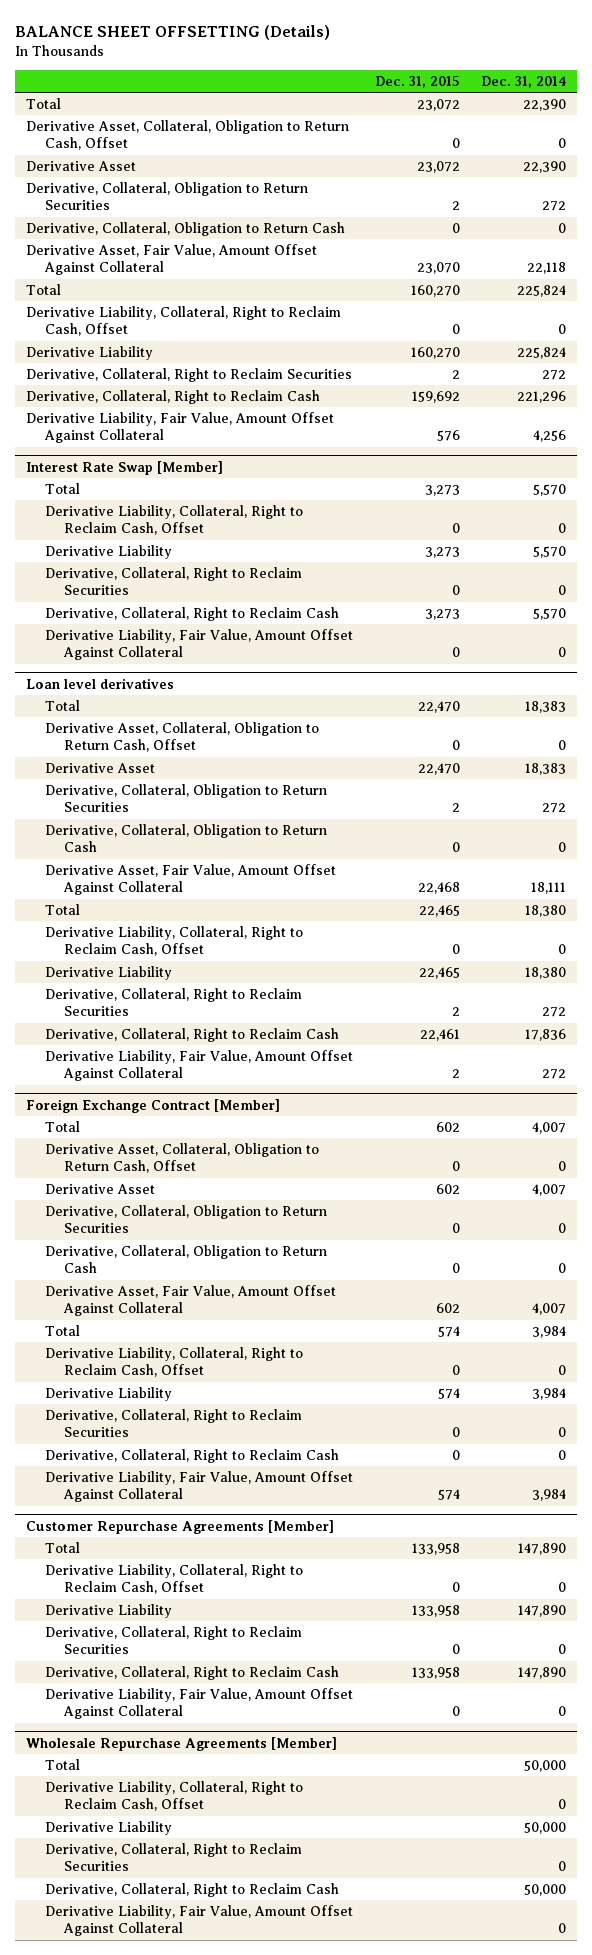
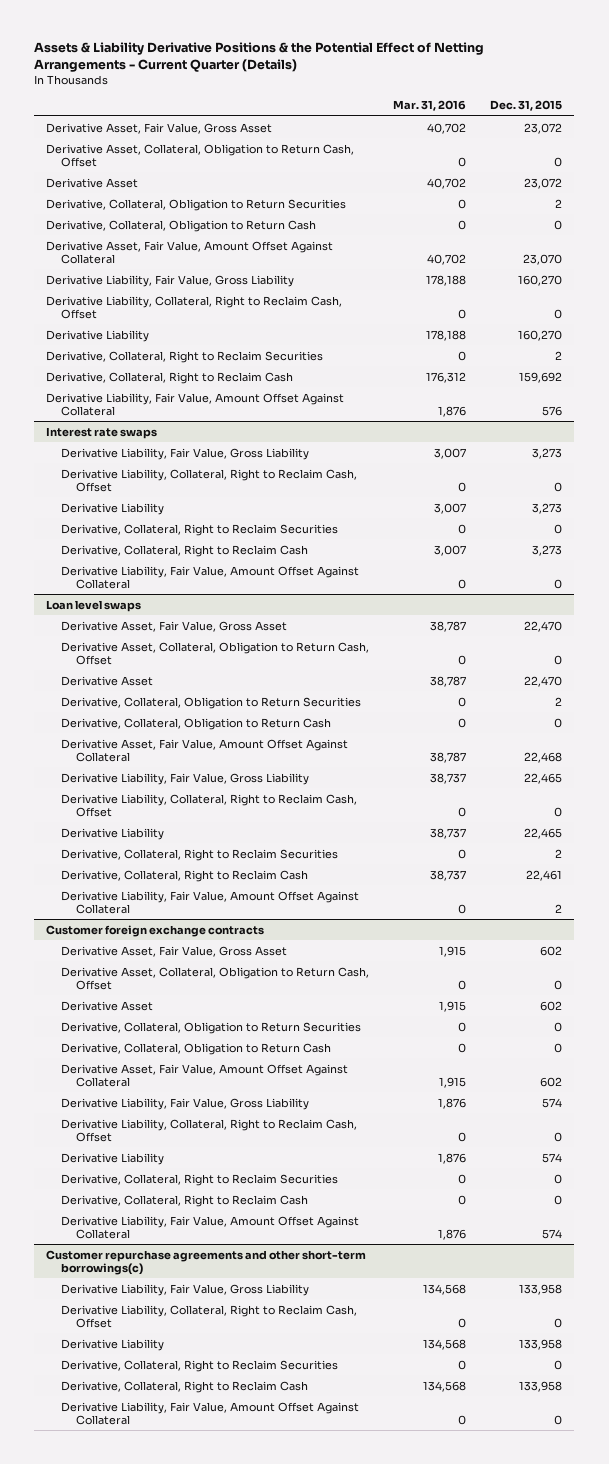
[14,24,330,40] BALANCE SHEET OFFSETTING (Details) -> [34,41,485,72] Assets & Liability Derivative Positions & the Potential Effect of Netting Arrangements - Current Quarter (Details)
[481,75,567,88] Dec. 31, 2014 -> none
none -> [393,100,467,112] Mar. 31, 2016
[25,98,61,110] Total -> [46,122,273,134] Derivative Asset, Fair Value, Gross Asset
[25,284,61,296] Total -> [46,274,295,287] Derivative Liability, Fair Value, Gross Liability
[25,460,223,475] Interest Rate Swap [Member] -> [46,426,158,439] Interest rate swaps
[44,483,80,495] Total -> [61,447,310,460] Derivative Liability, Fair Value, Gross Liability
[25,677,174,689] Loan level derivatives -> [46,599,142,612] Loan level swaps
[44,700,80,712] Total -> [61,620,288,632] Derivative Asset, Fair Value, Gross Asset
[44,904,80,916] Total -> [61,772,310,785] Derivative Liability, Fair Value, Gross Liability
[25,1098,280,1113] Foreign Exchange Contract [Member] -> [46,924,265,937] Customer foreign exchange contracts
[44,1121,80,1133] Total -> [61,945,288,957] Derivative Asset, Fair Value, Gross Asset
[44,1325,80,1337] Total -> [61,1097,310,1110] Derivative Liability, Fair Value, Gross Liability
[25,1519,334,1534] Customer Repurchase Agreements [Member] -> [46,1249,367,1275] Customer repurchase agreements and other short-term borrowings(c)
[44,1542,80,1554] Total -> [61,1283,310,1296] Derivative Liability, Fair Value, Gross Liability
[25,1736,337,1751] Wholesale Repurchase Agreements [Member] -> none
[44,1759,80,1771] Total -> none
[44,1781,303,1812] Derivative Liability, Collateral, Right to Reclaim Cash, Offset -> none
[44,1821,172,1836] Derivative Liability -> none
[44,1843,302,1872] Derivative, Collateral, Right to Reclaim Securities -> none
[44,1883,339,1898] Derivative, Collateral, Right to Reclaim Cash -> none
[44,1905,353,1937] Derivative Liability, Fair Value, Amount Offset Against Collateral -> none

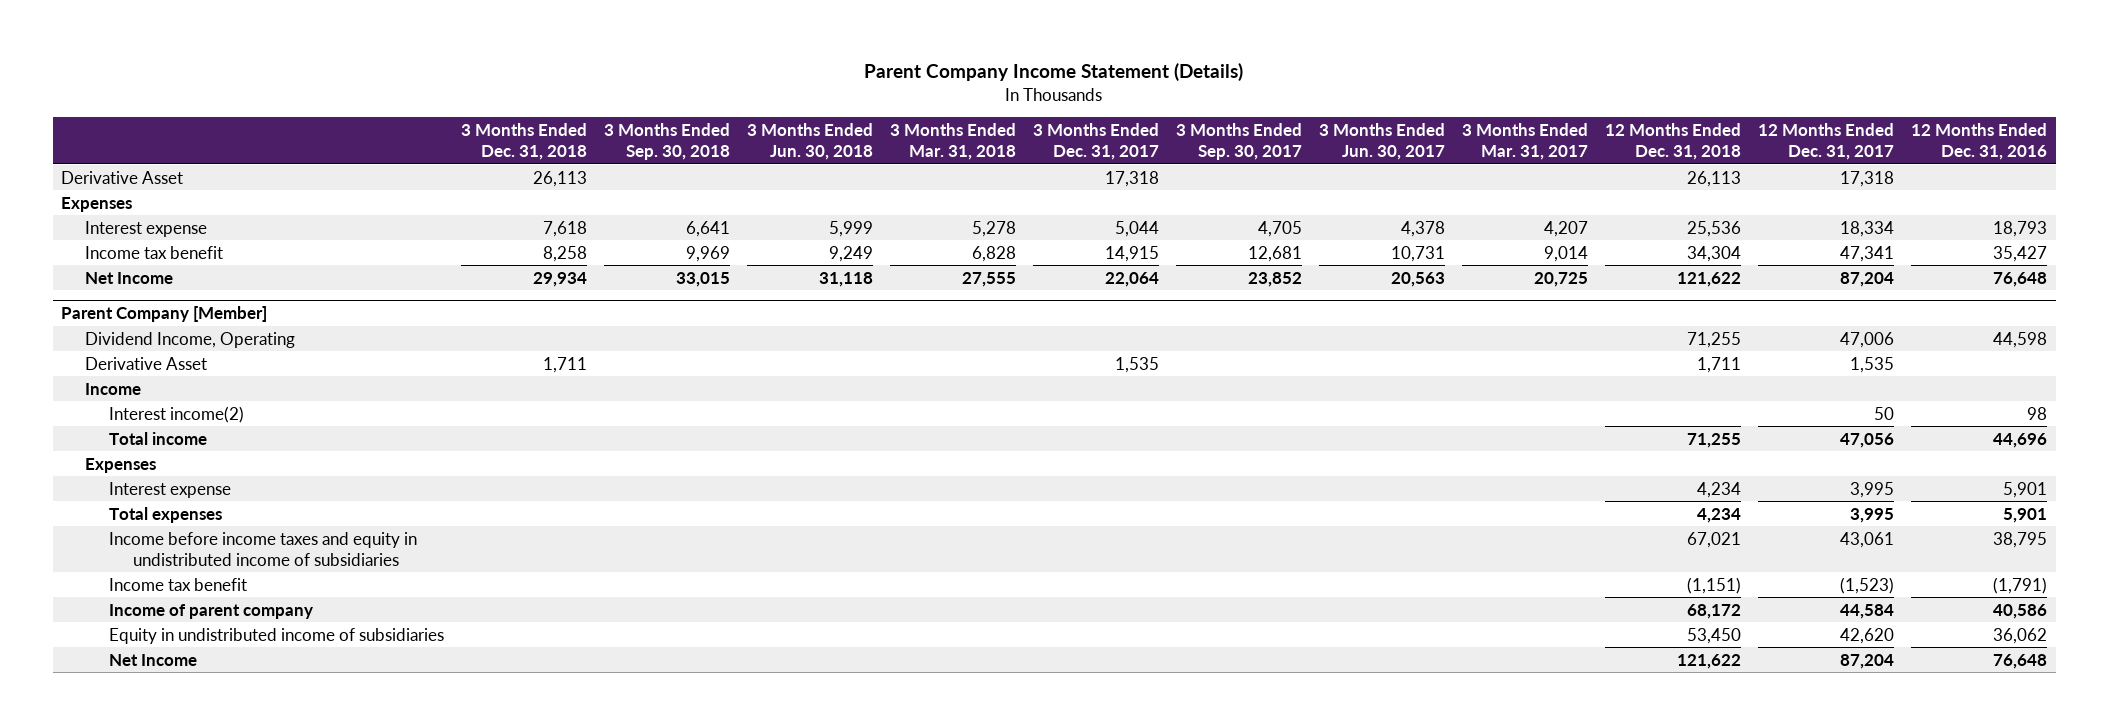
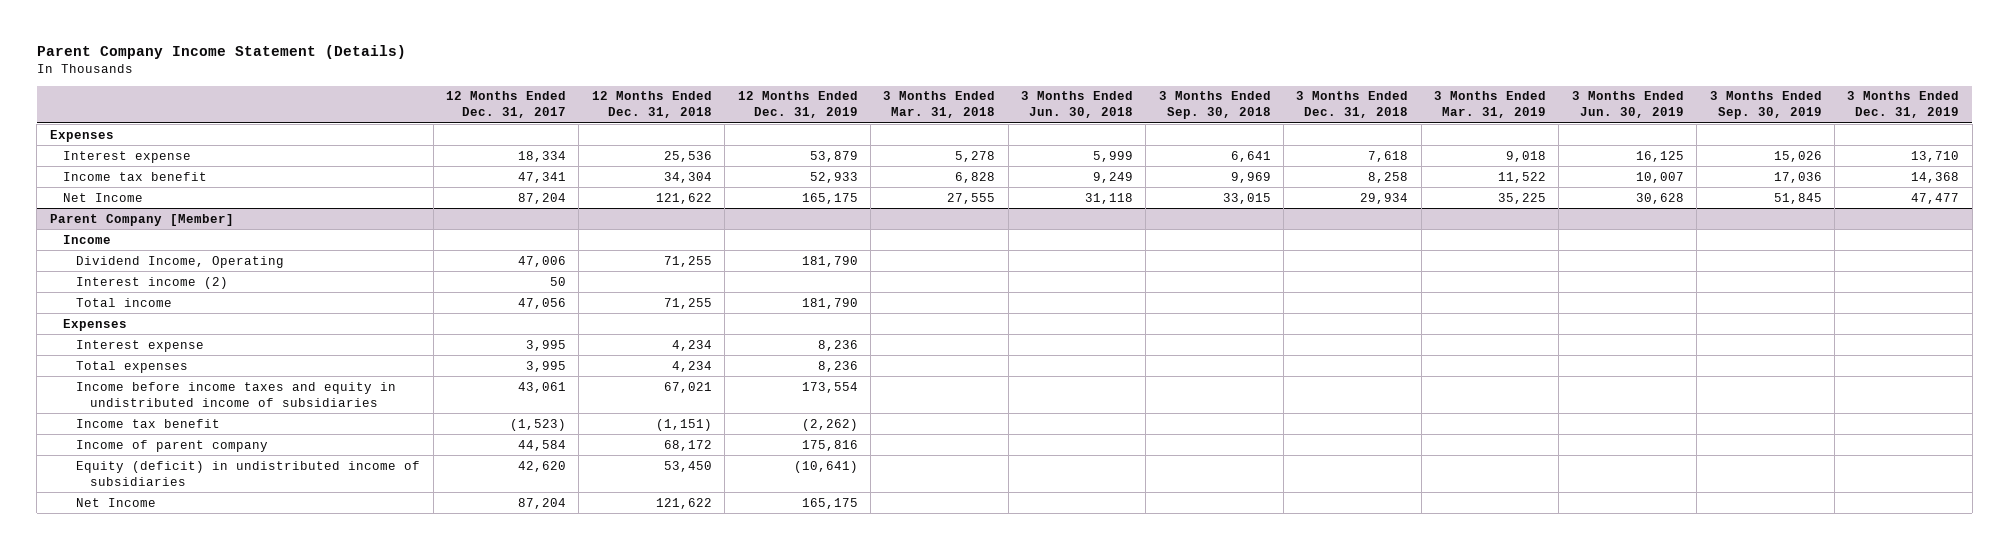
[1033,122,1160,161] 3 Months Ended Dec. 31, 2017 -> none
[1176,122,1303,161] 3 Months Ended Sep. 30, 2017 -> none
[1319,122,1446,161] 3 Months Ended Jun. 30, 2017 -> none
[1462,122,1589,161] 3 Months Ended Mar. 31, 2017 -> none
[1911,122,2048,161] 12 Months Ended Dec. 31, 2016 -> none
none -> [737,91,858,119] 12 Months Ended Dec. 31, 2019
none -> [1434,91,1547,119] 3 Months Ended Mar. 31, 2019
none -> [1571,91,1684,119] 3 Months Ended Jun. 30, 2019
none -> [1709,91,1822,120] 3 Months Ended Sep. 30, 2019
none -> [1847,91,1960,119] 3 Months Ended Dec. 31, 2019
[61,170,184,184] Derivative Asset -> none
[85,356,208,370] Derivative Asset -> none
[85,331,296,348] Dividend Income, Operating -> [76,255,285,268] Dividend Income, Operating
[109,405,245,423] Interest income(2) -> [76,276,229,289] Interest income (2)
[109,627,445,644] Equity in undistributed income of subsidiaries -> [76,460,421,486] Equity (deficit) in undistributed income of subsidiaries

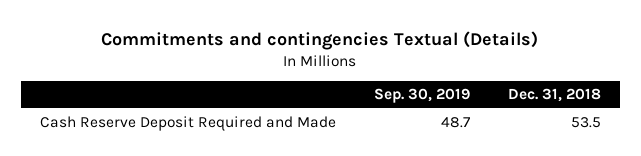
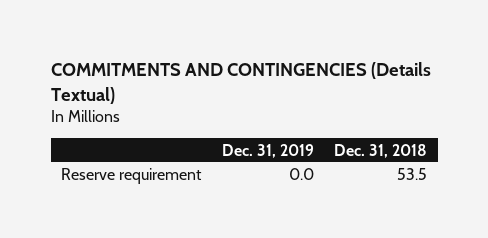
[101,31,539,51] Commitments and contingencies Textual (Details) -> [50,61,431,104] COMMITMENTS AND CONTINGENCIES (Details Textual)
[373,88,470,104] Sep. 30, 2019 -> none
none -> [221,143,314,158] Dec. 31, 2019
[40,116,337,132] Cash Reserve Deposit Required and Made -> [61,168,203,185] Reserve requirement

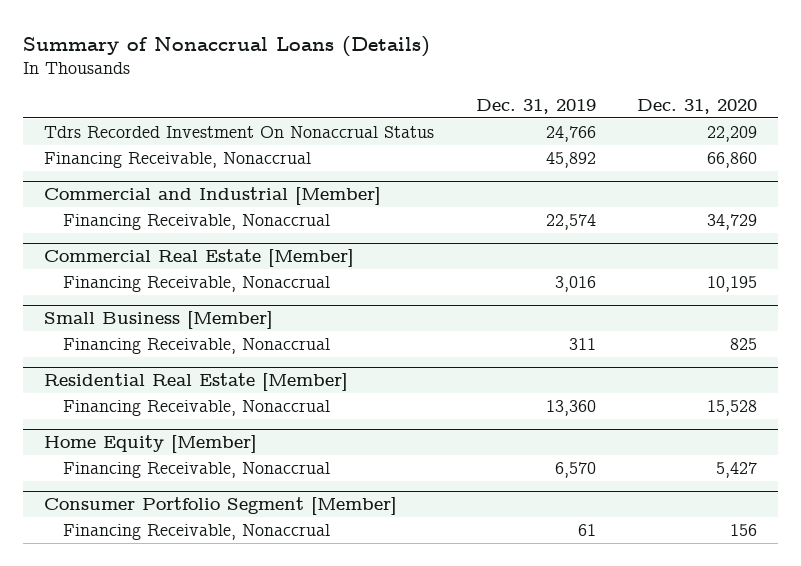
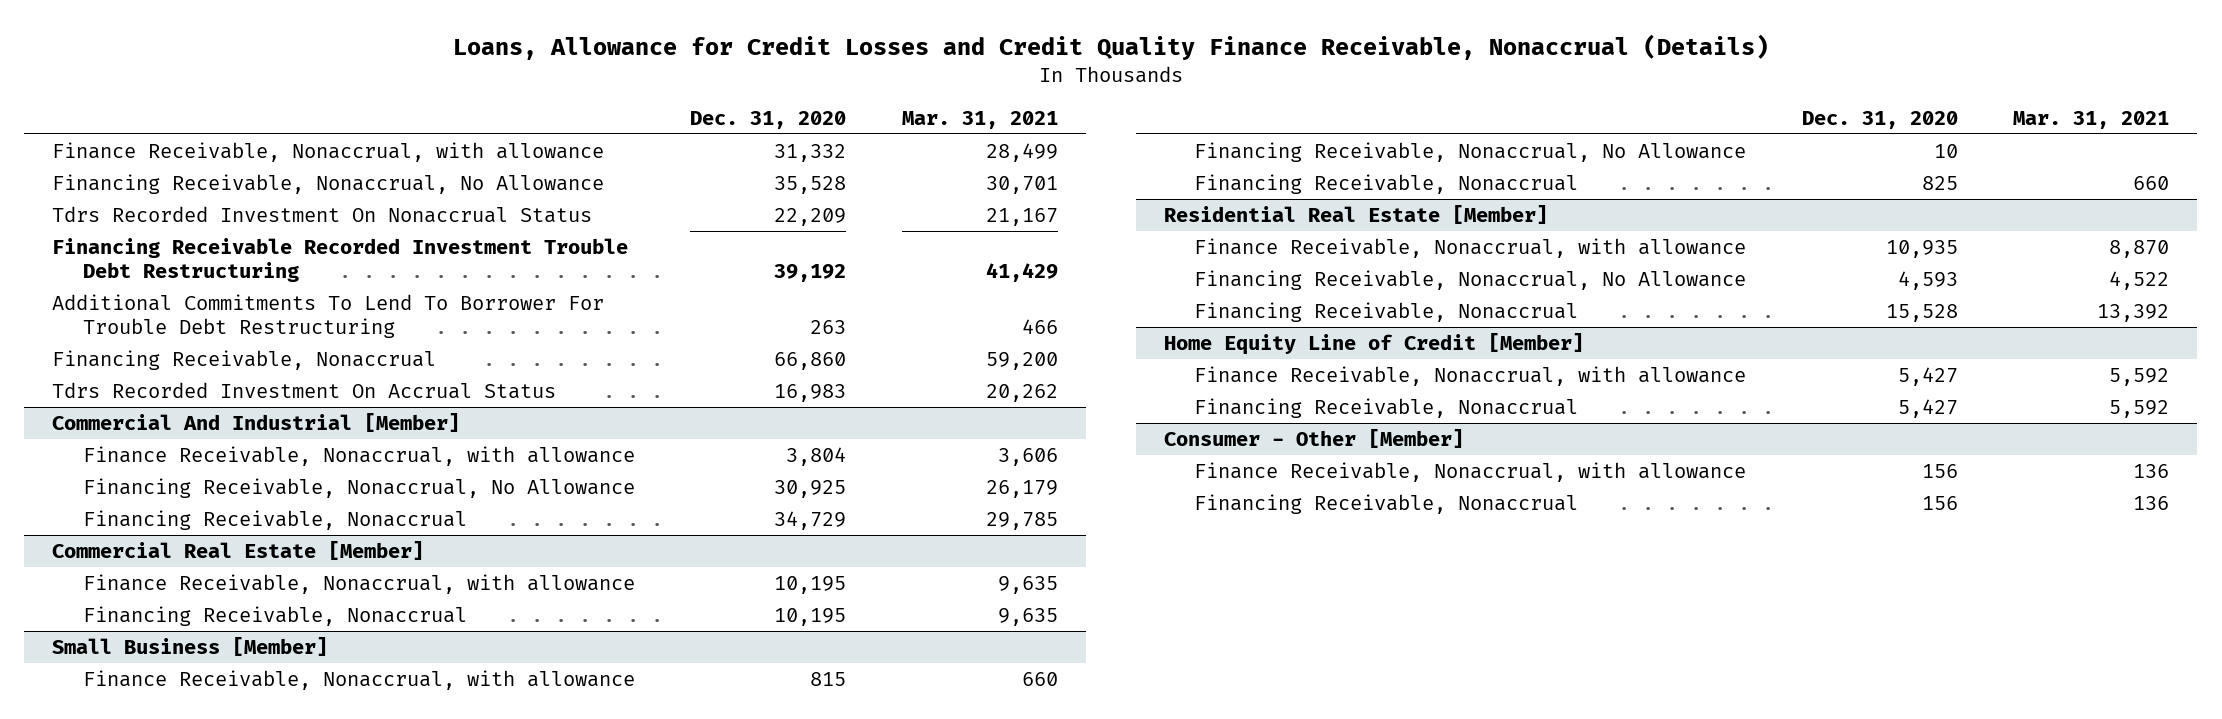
[23,35,431,57] Summary of Nonaccrual Loans (Details) -> [452,34,1769,61] Loans, Allowance for Credit Losses and Credit Quality Finance Receivable, Nonaccrual (Details)
[475,99,596,115] Dec. 31, 2019 -> none
none -> [902,110,1059,129] Mar. 31, 2021
none -> [52,141,605,162] Finance Receivable, Nonaccrual, with allowance
none -> [52,173,605,194] Financing Receivable, Nonaccrual, No Allowance
none -> [52,237,629,282] Financing Receivable Recorded Investment Trouble Debt Restructuring
none -> [52,293,605,338] Additional Commitments To Lend To Borrower For Trouble Debt Restructuring
none -> [52,381,557,399] Tdrs Recorded Investment On Accrual Status
[44,187,382,206] Commercial and Industrial [Member] -> [52,412,461,432] Commercial And Industrial [Member]
none -> [82,445,635,466] Finance Receivable, Nonaccrual, with allowance
none -> [82,477,635,498] Financing Receivable, Nonaccrual, No Allowance
none -> [82,573,635,594] Finance Receivable, Nonaccrual, with allowance
none -> [82,669,635,690] Finance Receivable, Nonaccrual, with allowance
none -> [1194,141,1747,162] Financing Receivable, Nonaccrual, No Allowance
none -> [1194,237,1747,258] Finance Receivable, Nonaccrual, with allowance
none -> [1194,269,1747,290] Financing Receivable, Nonaccrual, No Allowance
[44,435,258,454] Home Equity [Member] -> [1163,332,1584,355] Home Equity Line of Credit [Member]
none -> [1194,365,1747,386] Finance Receivable, Nonaccrual, with allowance
[44,497,398,516] Consumer Portfolio Segment [Member] -> [1163,428,1464,448] Consumer - Other [Member]
none -> [1194,461,1747,482] Finance Receivable, Nonaccrual, with allowance

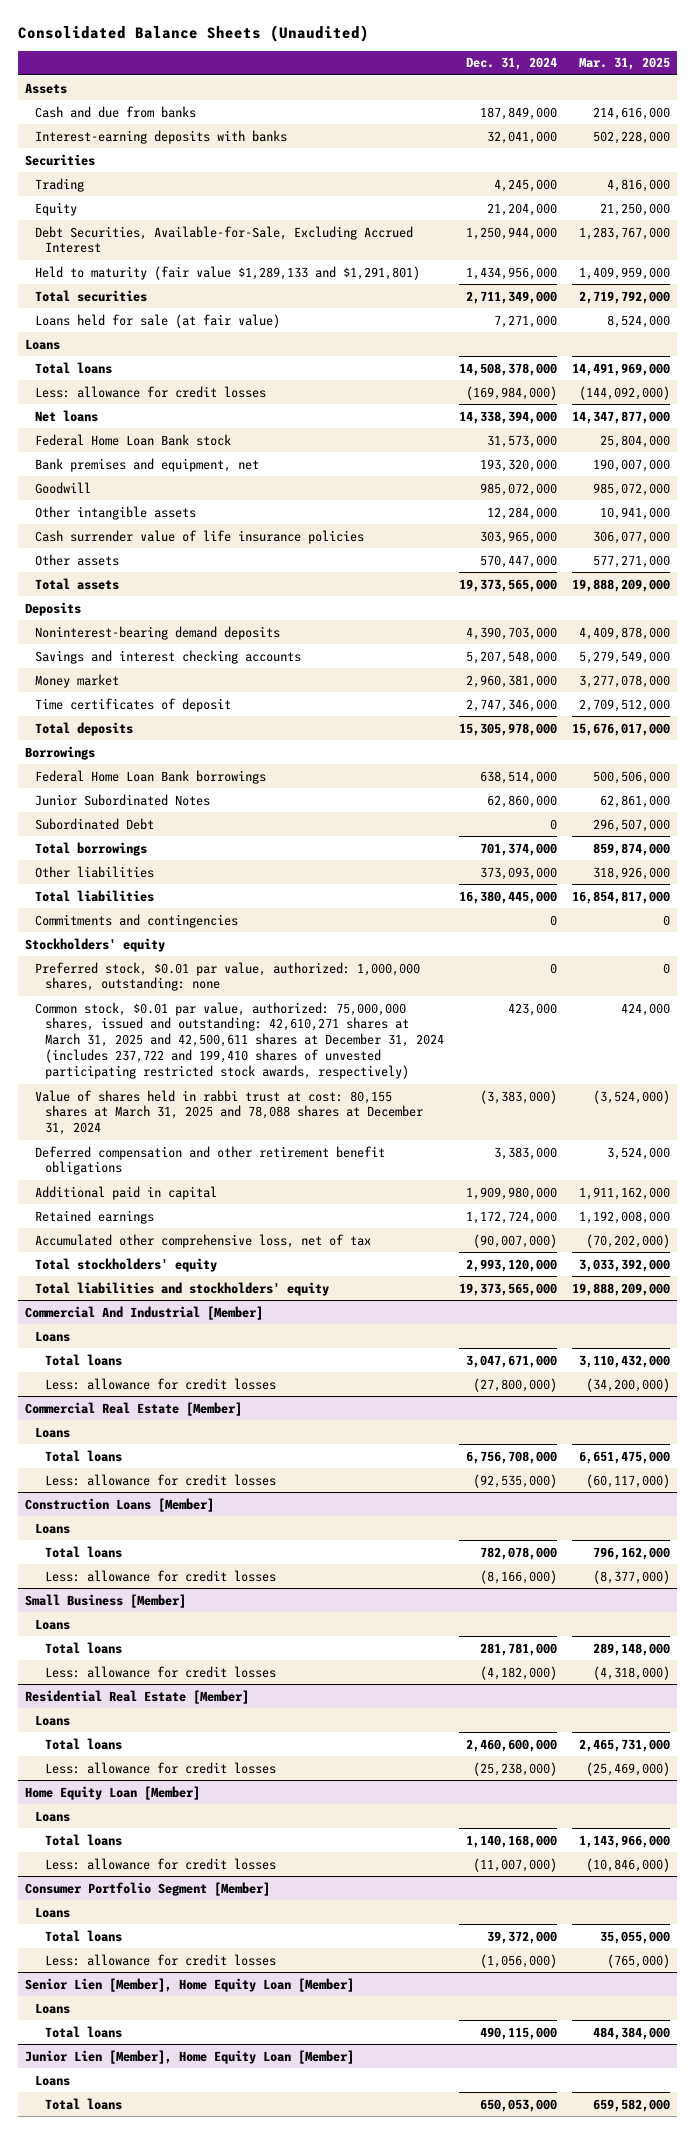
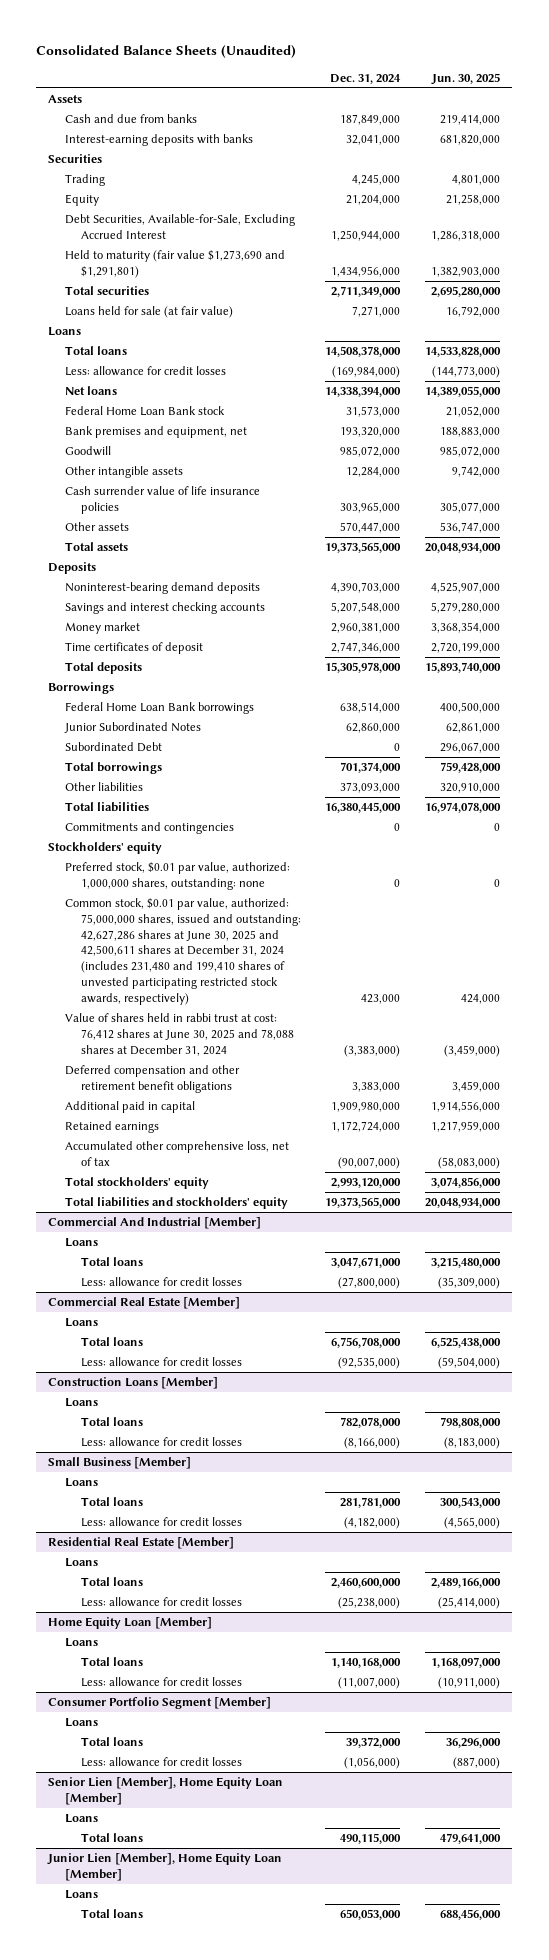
[578,57,670,71] Mar. 31, 2025 -> none
none -> [431,72,501,85] Jun. 30, 2025
[34,265,420,280] Held to maturity (fair value $1,289,133 and $1,291,801) -> [64,250,285,278] Held to maturity (fair value $1,273,690 and $1,291,801)
[34,1001,444,1080] Common stock, $0.01 par value, authorized: 75,000,000 shares, issued and outstanding: 42,610,271 shares at March 31, 2025 and 42,500,611 shares at December 31, 2024 (includes 237,722 and 199,410 shares of unvested participating restricted stock awards, respectively) -> [64,898,301,1005] Common stock, $0.01 par value, authorized: 75,000,000 shares, issued and outstanding: 42,627,286 shares at June 30, 2025 and 42,500,611 shares at December 31, 2024 (includes 231,480 and 199,410 shares of unvested participating restricted stock awards, respectively)
[34,1089,423,1136] Value of shares held in rabbi trust at cost: 80,155 shares at March 31, 2025 and 78,088 shares at December 31, 2024 -> [64,1013,294,1056] Value of shares held in rabbi trust at cost: 76,412 shares at June 30, 2025 and 78,088 shares at December 31, 2024

